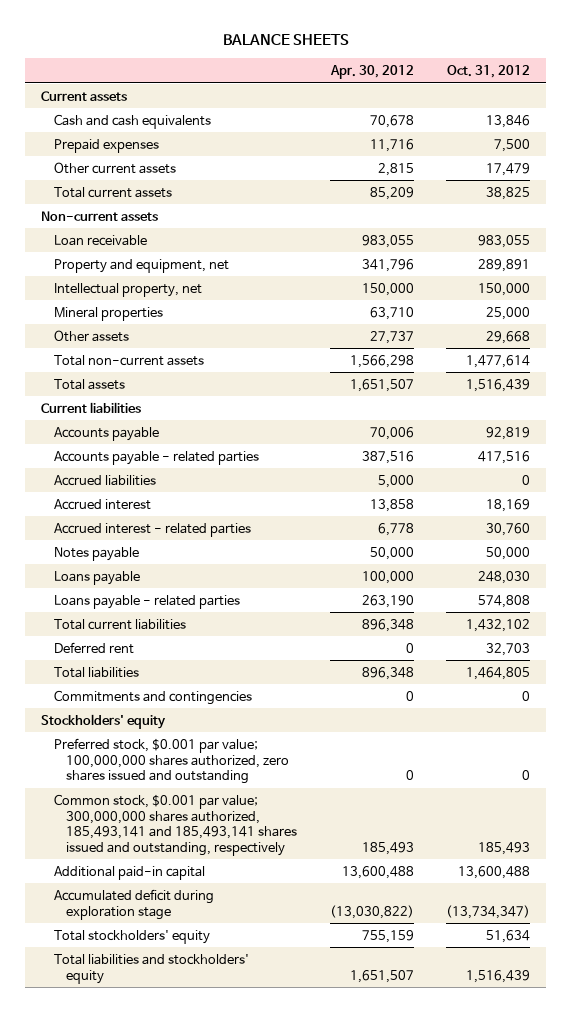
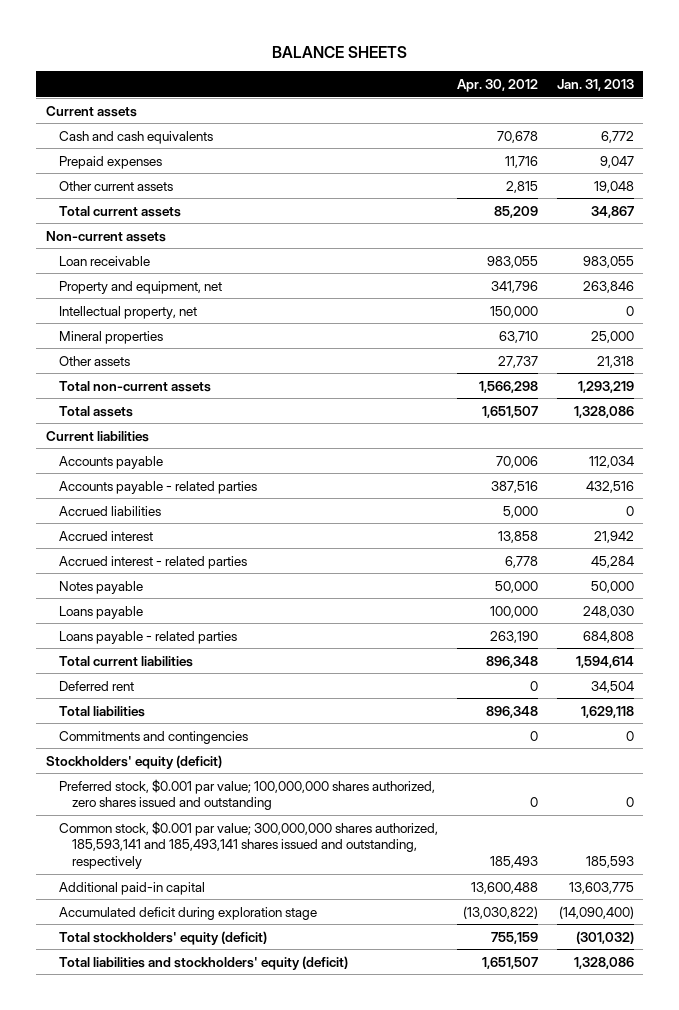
[447,65,531,79] Oct. 31, 2012 -> none
none -> [556,78,634,91] Jan. 31, 2013
[41,713,167,729] Stockholders' equity -> [45,754,222,769] Stockholders' equity (deficit)
[53,793,298,856] Common stock, $0.001 par value; 300,000,000 shares authorized, 185,493,141 and 185,493,141 shares issued and outstanding, respectively -> [58,820,438,870] Common stock, $0.001 par value; 300,000,000 shares authorized, 185,593,141 and 185,493,141 shares issued and outstanding, respectively
[53,929,210,944] Total stockholders' equity -> [58,930,267,945] Total stockholders' equity (deficit)
[53,953,249,984] Total liabilities and stockholders' equity -> [58,955,348,970] Total liabilities and stockholders' equity (deficit)

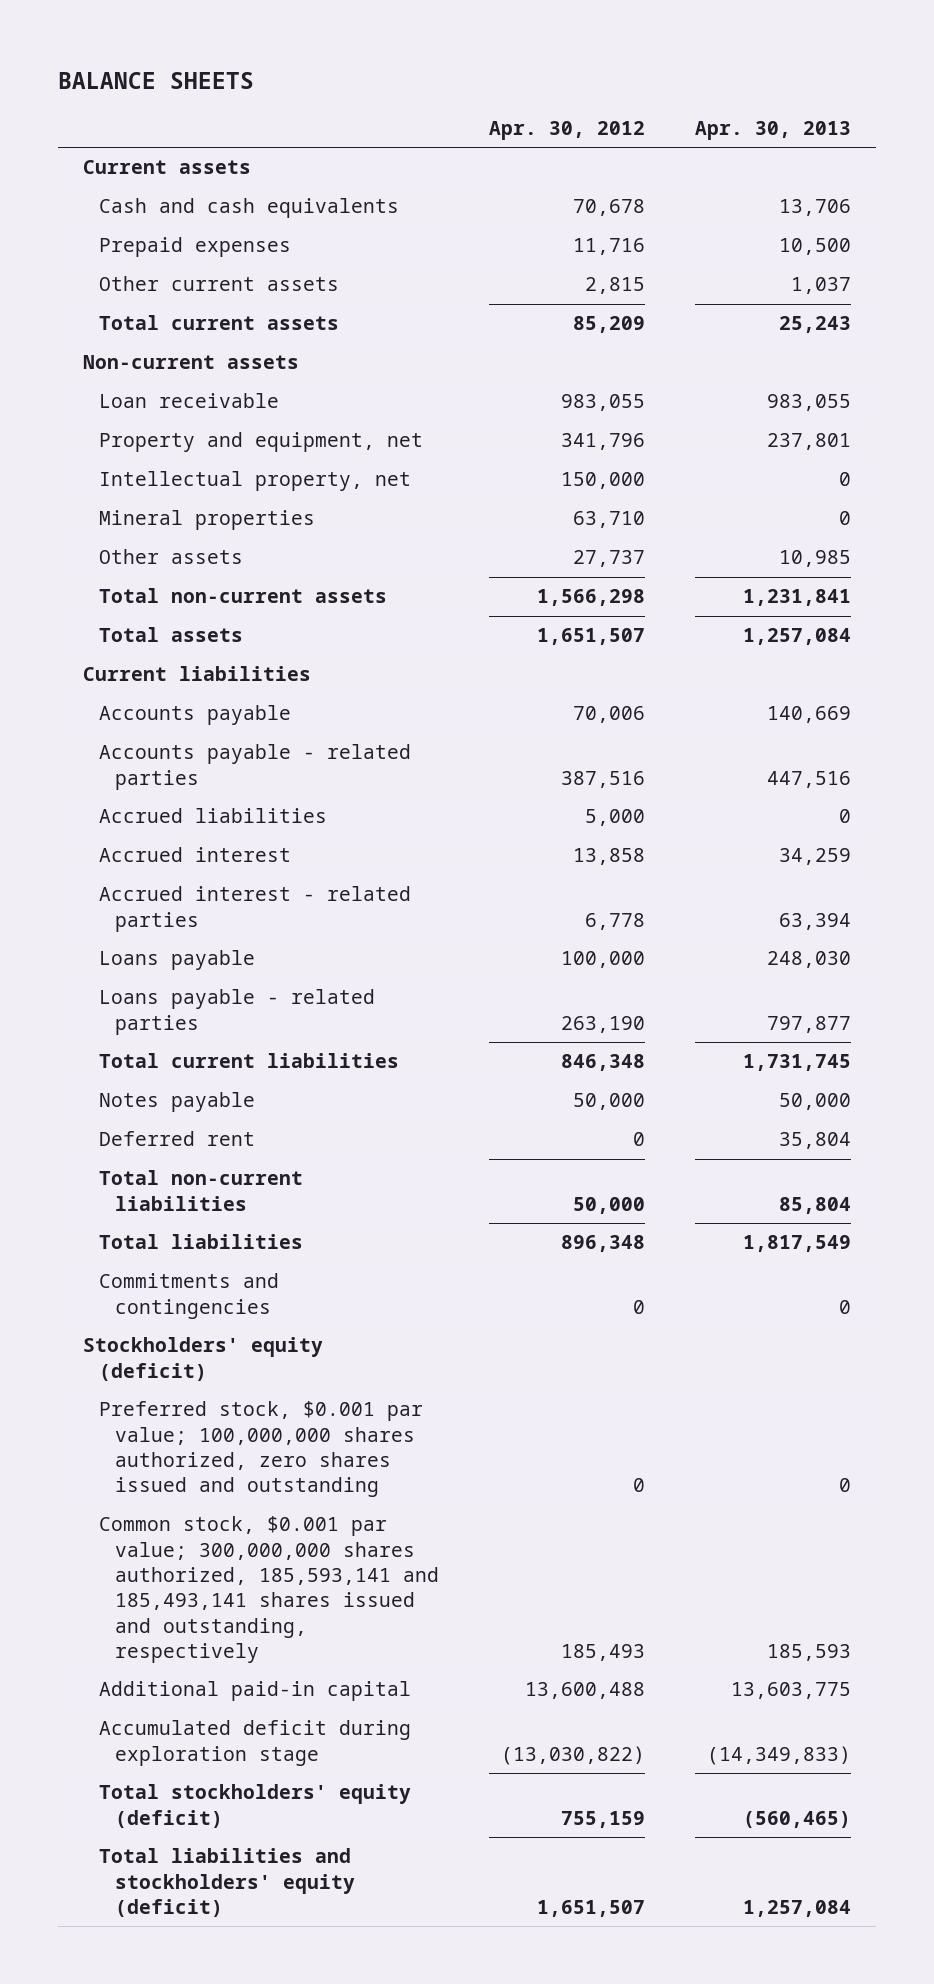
[556,78,634,91] Jan. 31, 2013 -> none
none -> [695,120,852,140] Apr. 30, 2013
[485,655,538,668] 896,348 -> [560,1054,645,1072] 846,348
[58,580,143,594] Notes payable -> [98,1092,255,1113] Notes payable
none -> [98,1170,303,1211] Total non-current liabilities

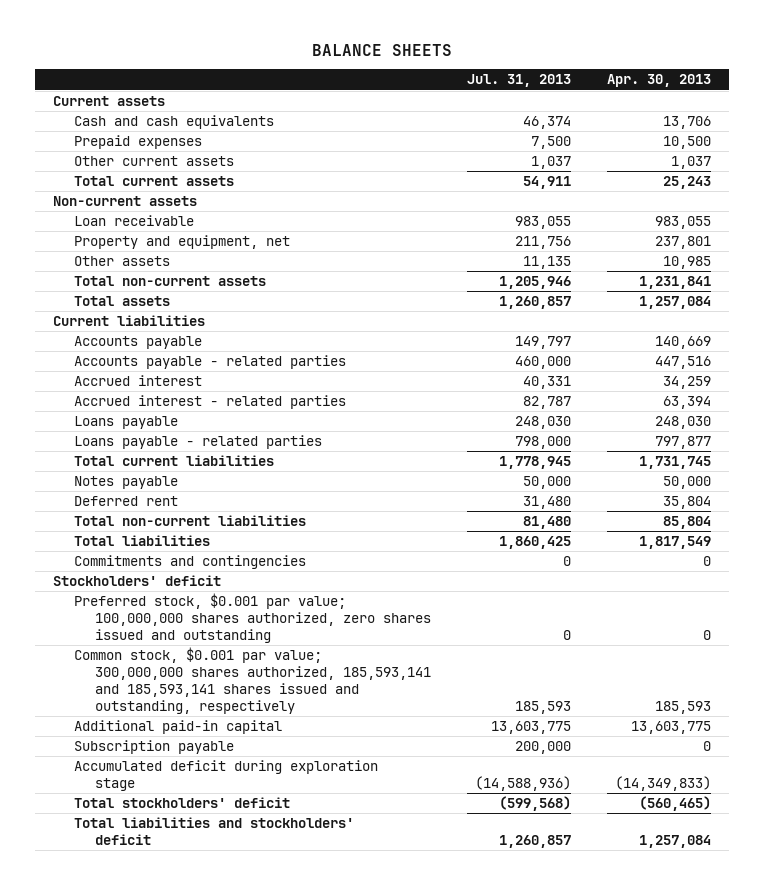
[488,120,645,140] Apr. 30, 2012 -> none
none -> [467,74,572,88] Jul. 31, 2013
[98,471,411,492] Intellectual property, net -> none
[98,510,315,531] Mineral properties -> none
[98,808,327,824] Accrued liabilities -> none
[83,1337,324,1381] Stockholders' equity (deficit) -> [52,575,221,587] Stockholders' deficit
[98,1516,439,1663] Common stock, $0.001 par value; 300,000,000 shares authorized, 185,593,141 and 185,493,141 shares issued and outstanding, respectively -> [74,647,432,714] Common stock, $0.001 par value; 300,000,000 shares authorized, 185,593,141 and 185,593,141 shares issued and outstanding, respectively
none -> [74,740,235,755] Subscription payable
[98,1784,411,1828] Total stockholders' equity (deficit) -> [74,797,291,809] Total stockholders' deficit
[98,1848,355,1918] Total liabilities and stockholders' equity (deficit) -> [74,817,355,845] Total liabilities and stockholders' deficit

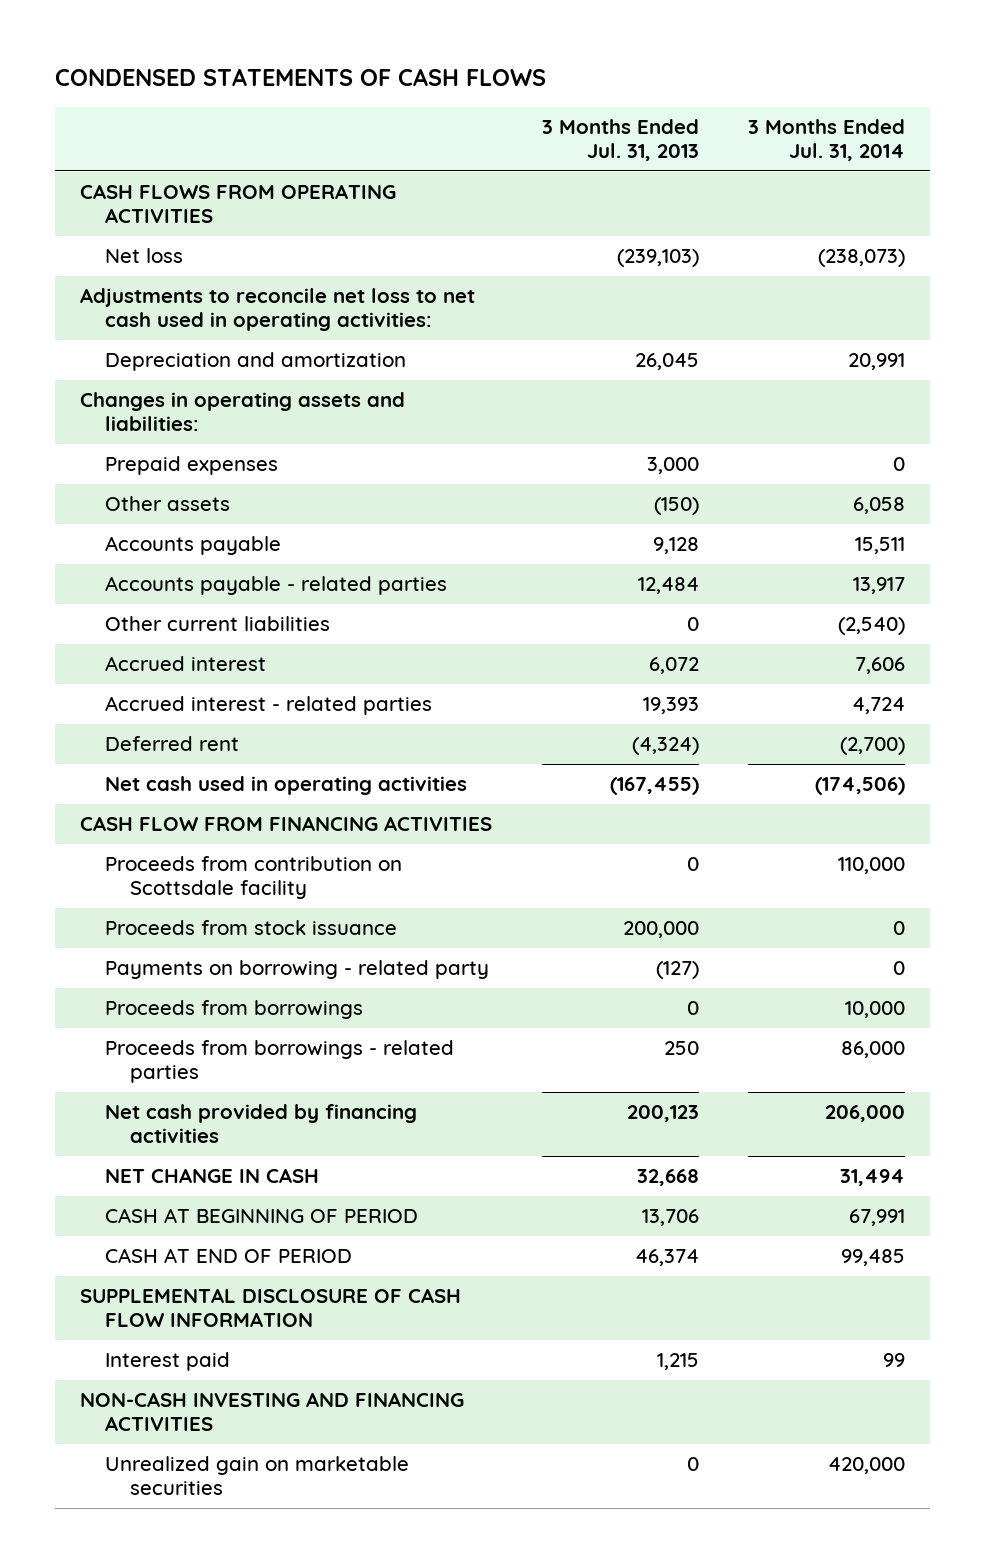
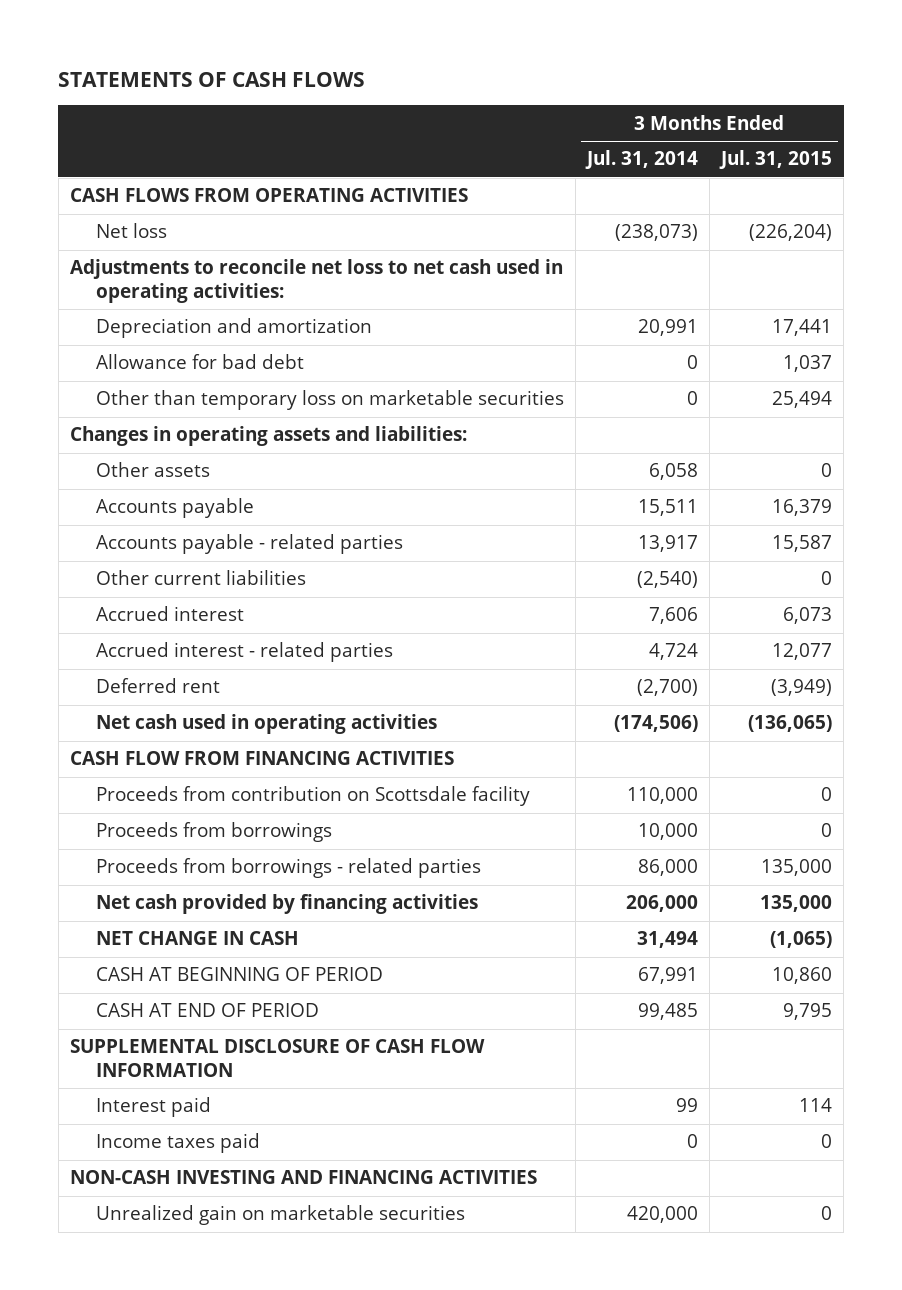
[54,68,546,87] CONDENSED STATEMENTS OF CASH FLOWS -> [58,71,366,87] STATEMENTS OF CASH FLOWS
[541,118,699,161] 3 Months Ended Jul. 31, 2013 -> none
none -> [719,150,833,170] Jul. 31, 2015
none -> [95,354,304,370] Allowance for bad debt
none -> [95,390,564,411] Other than temporary loss on marketable securities
[104,456,278,476] Prepaid expenses -> none
[104,920,397,936] Proceeds from stock issuance -> none
[104,960,489,980] Payments on borrowing - related party -> none
none -> [95,1133,260,1154] Income taxes paid

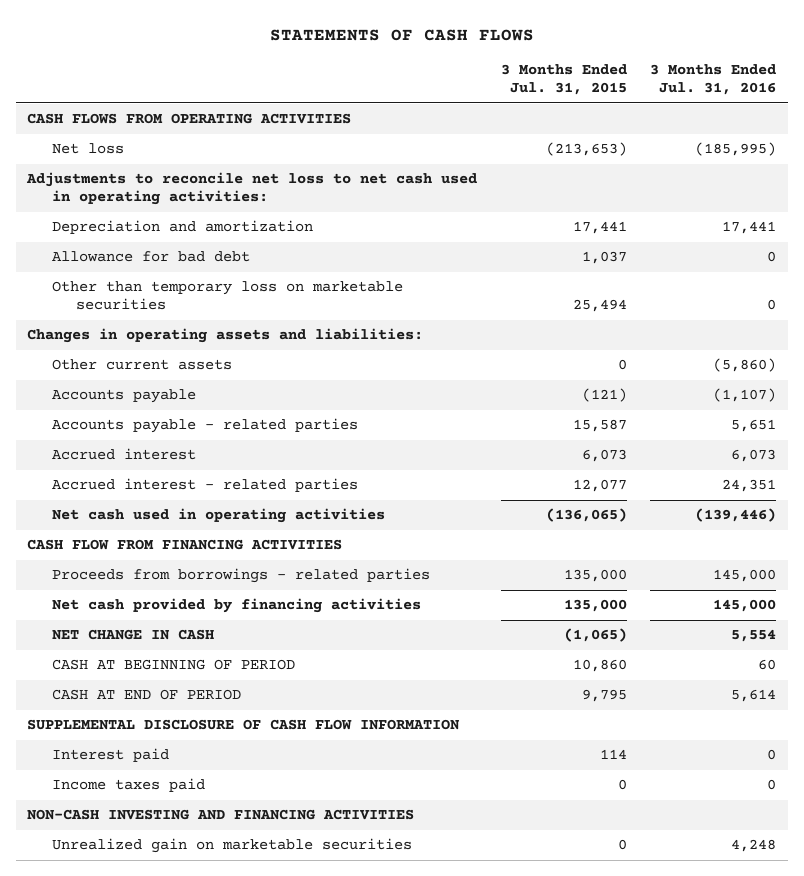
[584,150,698,170] Jul. 31, 2014 -> none
none -> [650,64,777,96] 3 Months Ended Jul. 31, 2016
[749,224,833,242] (226,204) -> [545,142,627,157] (213,653)
[95,462,210,478] Other assets -> [51,359,232,371] Other current assets
[772,499,833,517] 16,379 -> [581,388,627,403] (121)
[95,570,306,586] Other current liabilities -> none
[95,678,220,694] Deferred rent -> none
[95,786,530,807] Proceeds from contribution on Scottsdale facility -> none
[95,822,332,843] Proceeds from borrowings -> none

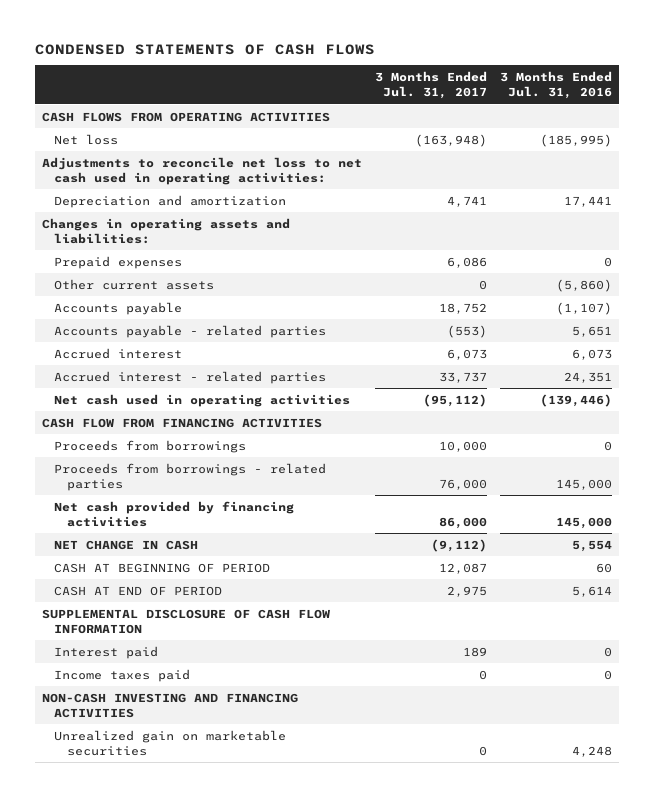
[269,28,534,41] STATEMENTS OF CASH FLOWS -> [35,43,376,55] CONDENSED STATEMENTS OF CASH FLOWS
[500,64,627,96] 3 Months Ended Jul. 31, 2015 -> none
none -> [375,71,488,100] 3 Months Ended Jul. 31, 2017
[51,251,250,263] Allowance for bad debt -> none
[51,281,403,311] Other than temporary loss on marketable securities -> none
none -> [54,255,183,269] Prepaid expenses
none -> [54,439,247,453] Proceeds from borrowings

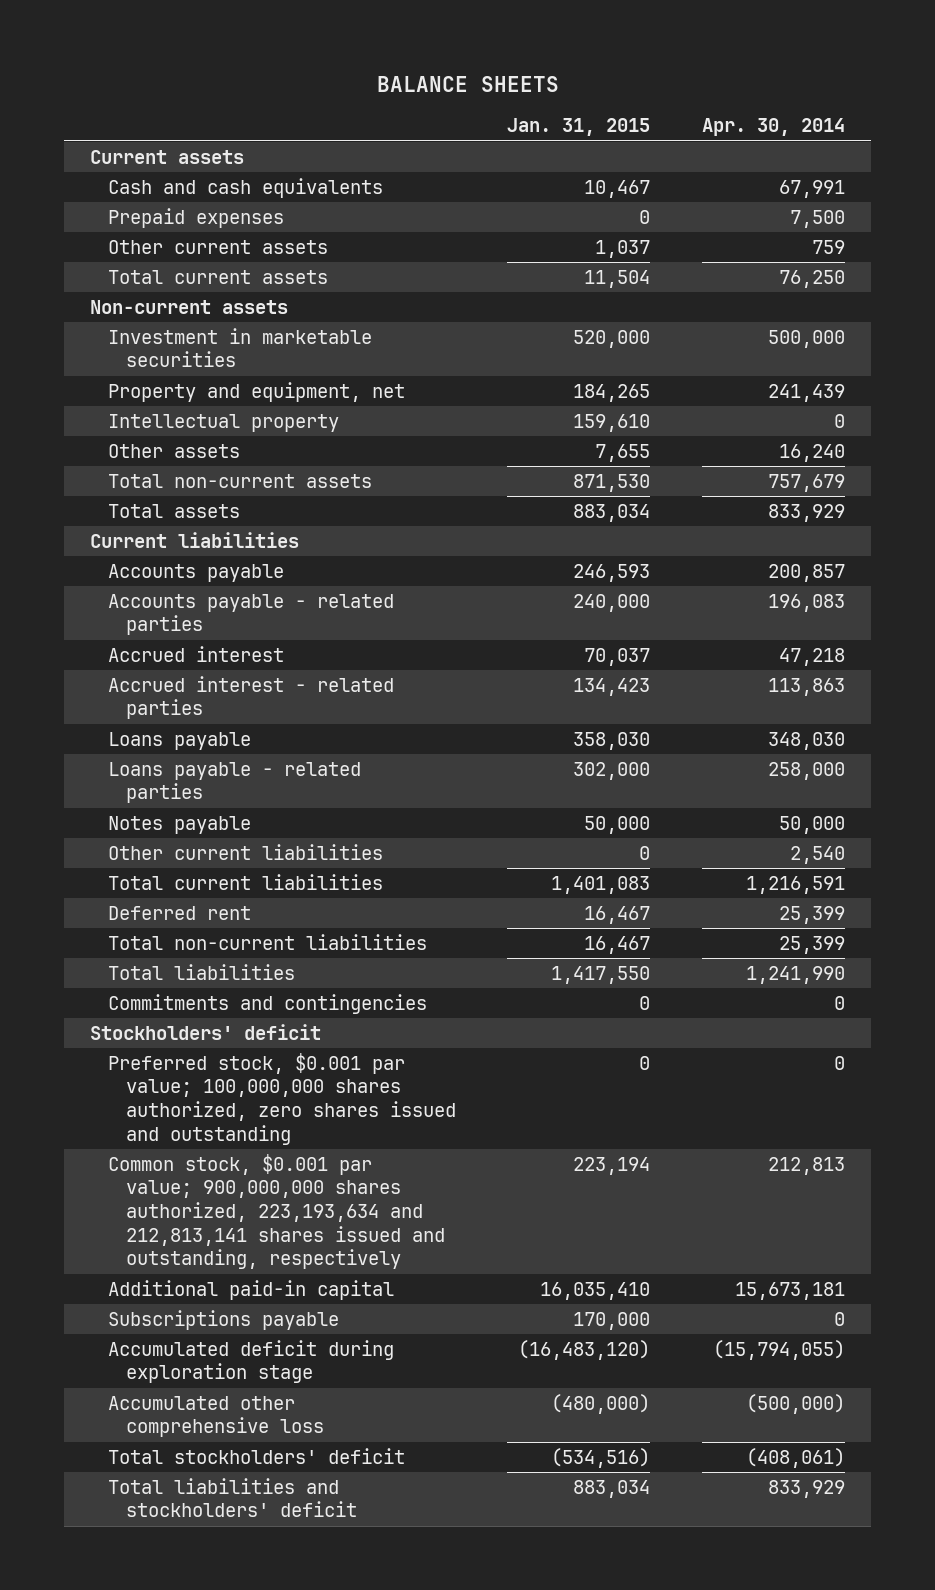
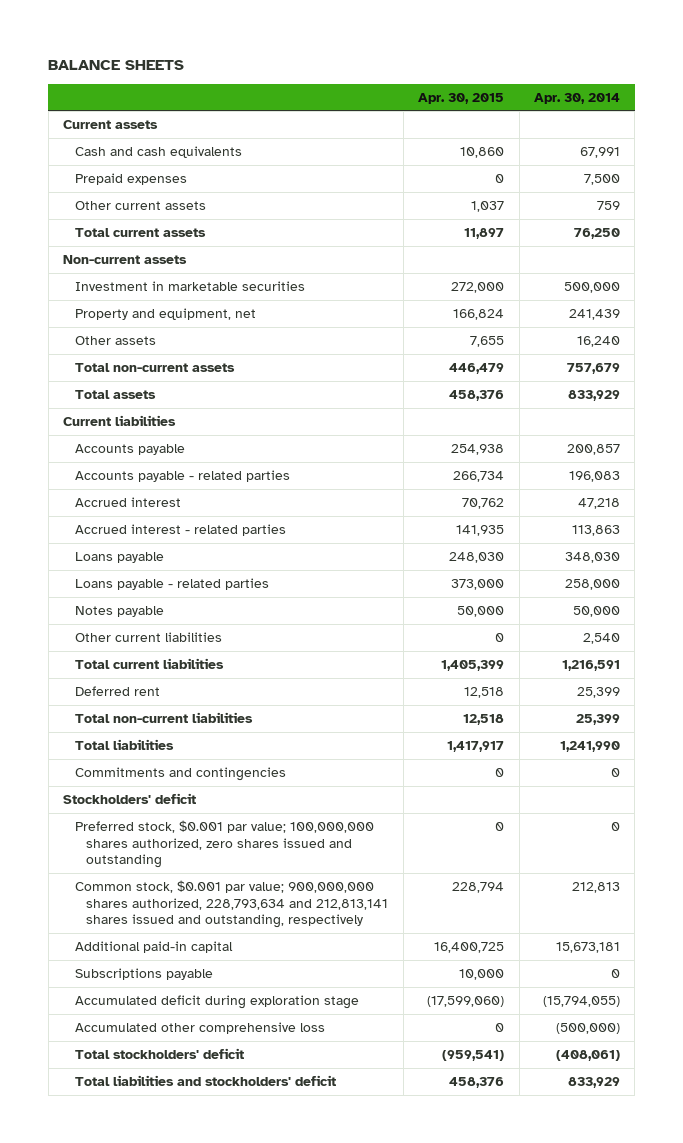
[507,118,651,137] Jan. 31, 2015 -> none
none -> [418,92,505,104] Apr. 30, 2015
[107,413,339,432] Intellectual property -> none
[107,1153,445,1270] Common stock, $0.001 par value; 900,000,000 shares authorized, 223,193,634 and 212,813,141 shares issued and outstanding, respectively -> [74,880,389,929] Common stock, $0.001 par value; 900,000,000 shares authorized, 228,793,634 and 212,813,141 shares issued and outstanding, respectively

